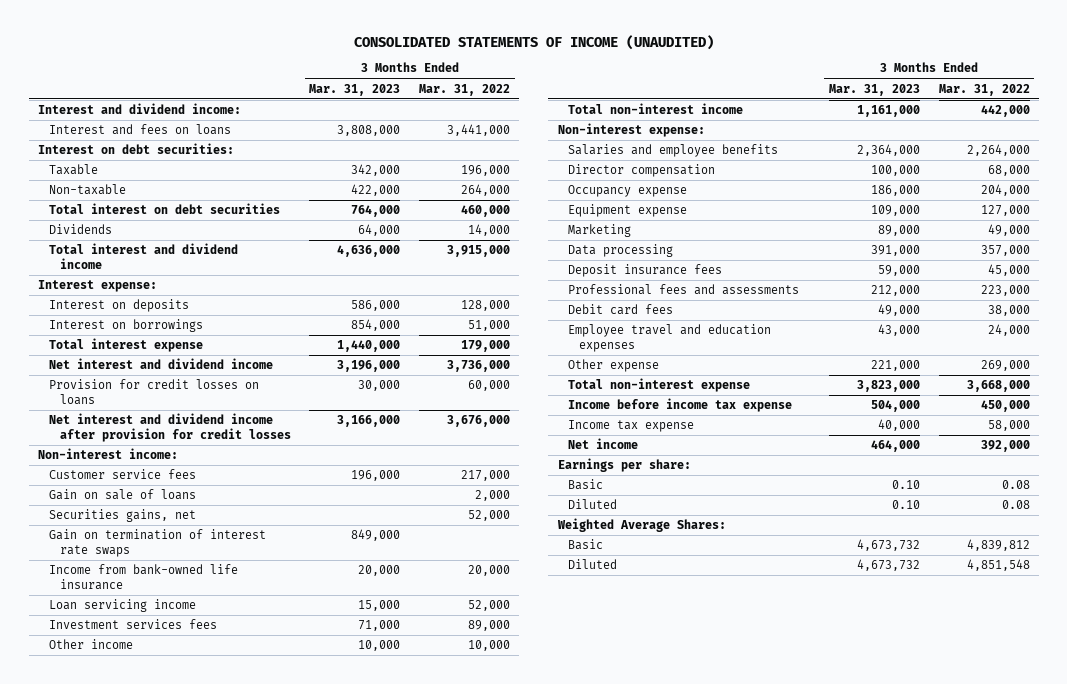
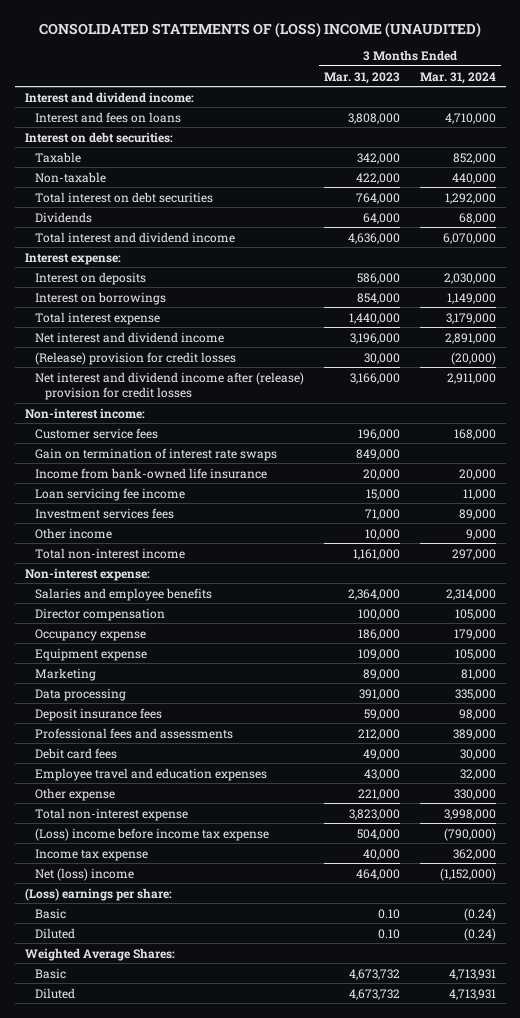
[353,34,714,50] CONSOLIDATED STATEMENTS OF INCOME (UNAUDITED) -> [39,21,482,38] CONSOLIDATED STATEMENTS OF (LOSS) INCOME (UNAUDITED)
[418,83,510,96] Mar. 31, 2022 -> none
none -> [419,71,496,84] Mar. 31, 2024
[48,379,259,405] Provision for credit losses on loans -> [35,351,237,365] (Release) provision for credit losses
[48,413,291,442] Net interest and dividend income after provision for credit losses -> [35,371,305,400] Net interest and dividend income after (release) provision for credit losses
[48,489,196,501] Gain on sale of loans -> none
[48,509,196,523] Securities gains, net -> none
[48,599,196,613] Loan servicing income -> [35,487,186,501] Loan servicing fee income
[568,398,793,413] Income before income tax expense -> [35,827,270,841] (Loss) income before income tax expense
[568,438,639,450] Net income -> [35,867,135,881] Net (loss) income
[557,458,691,473] Earnings per share: -> [24,887,172,901] (Loss) earnings per share:

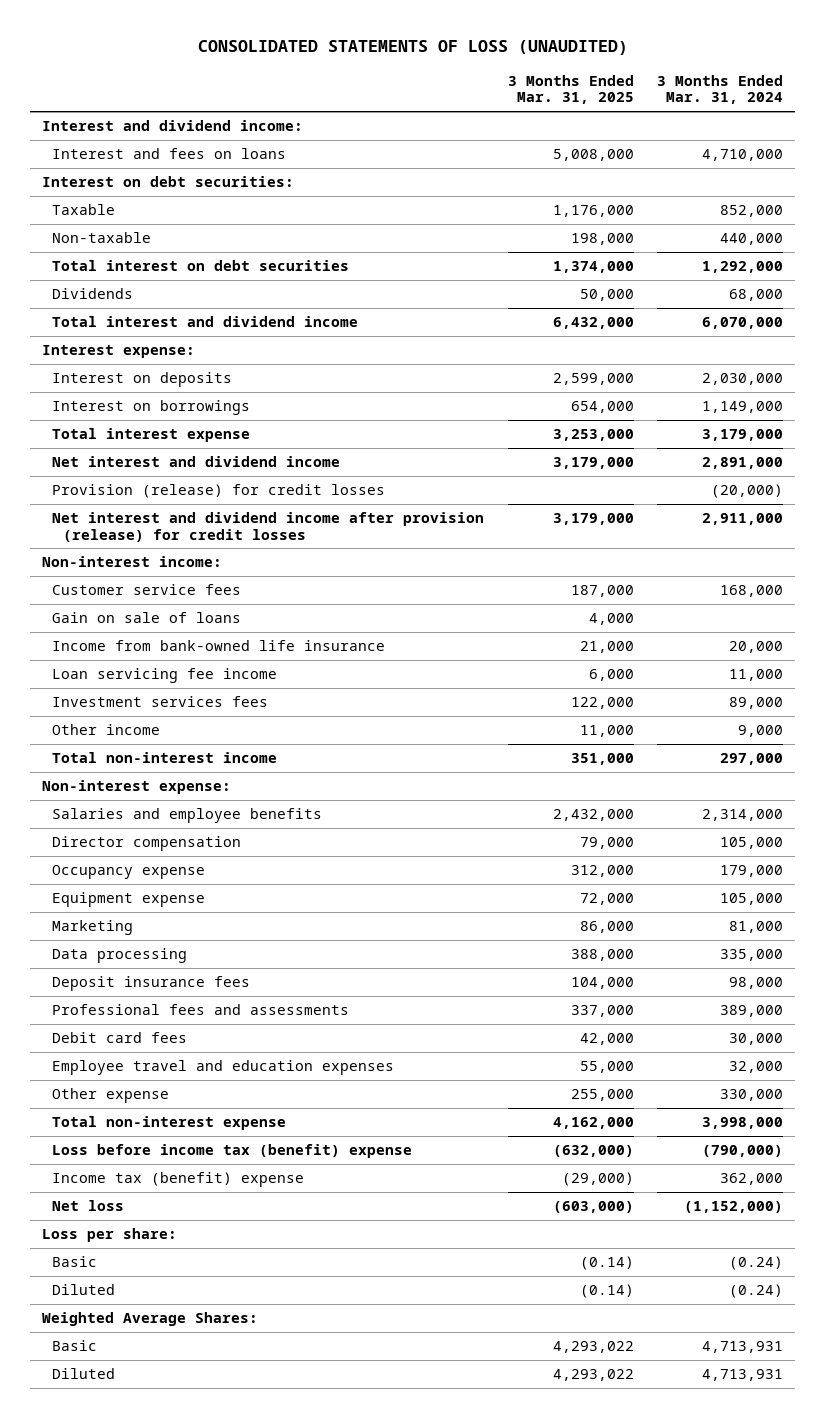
[39,21,482,38] CONSOLIDATED STATEMENTS OF (LOSS) INCOME (UNAUDITED) -> [197,40,628,56] CONSOLIDATED STATEMENTS OF LOSS (UNAUDITED)
[323,71,400,84] Mar. 31, 2023 -> none
none -> [507,74,634,105] 3 Months Ended Mar. 31, 2025
[35,351,237,365] (Release) provision for credit losses -> [52,483,386,498] Provision (release) for credit losses
[35,371,305,400] Net interest and dividend income after (release) provision for credit losses -> [52,511,485,542] Net interest and dividend income after provision (release) for credit losses
[35,447,278,461] Gain on termination of interest rate swaps -> none
none -> [52,611,242,623] Gain on sale of loans
[35,827,270,841] (Loss) income before income tax expense -> [52,1143,413,1158] Loss before income tax (benefit) expense
[35,848,149,861] Income tax expense -> [52,1171,305,1187] Income tax (benefit) expense
[35,867,135,881] Net (loss) income -> [52,1199,125,1211] Net loss
[24,887,172,901] (Loss) earnings per share: -> [41,1227,177,1242] Loss per share:

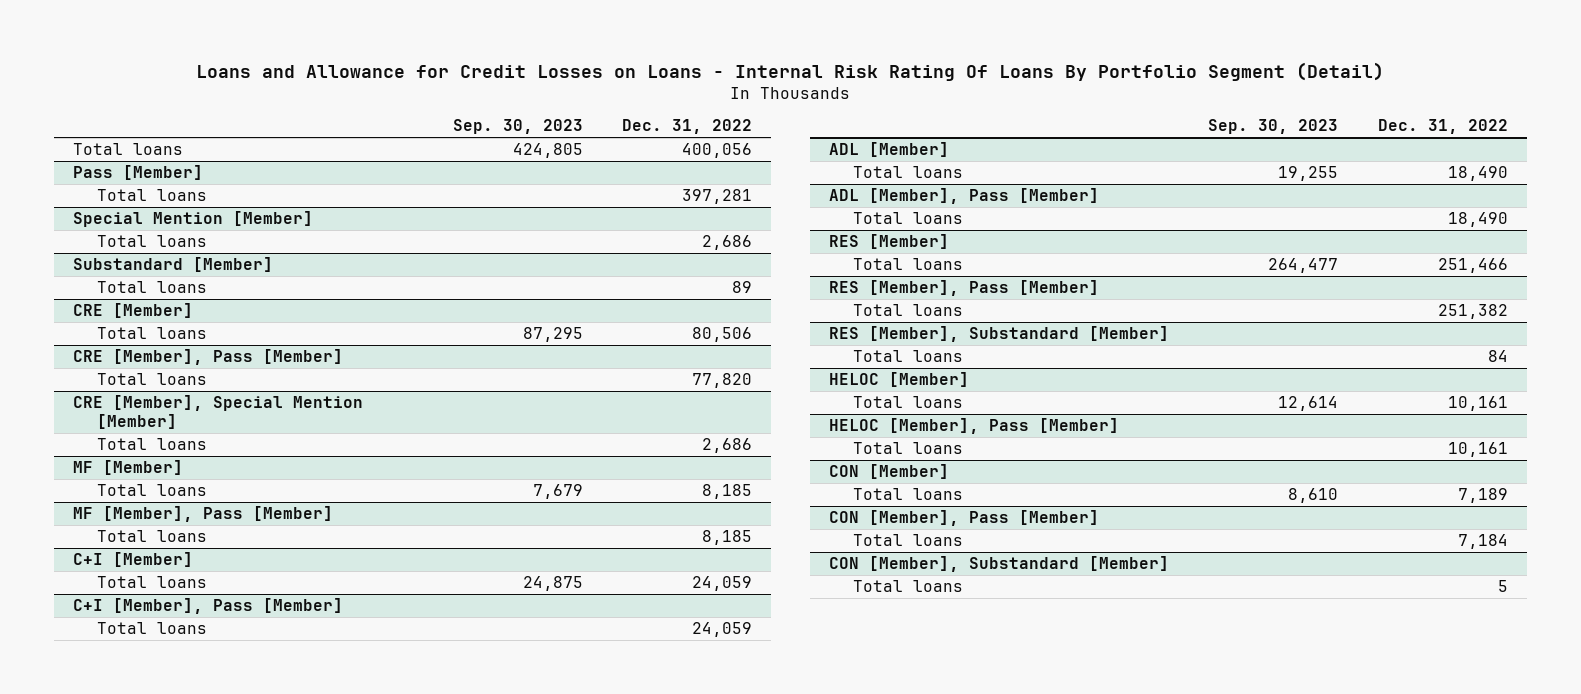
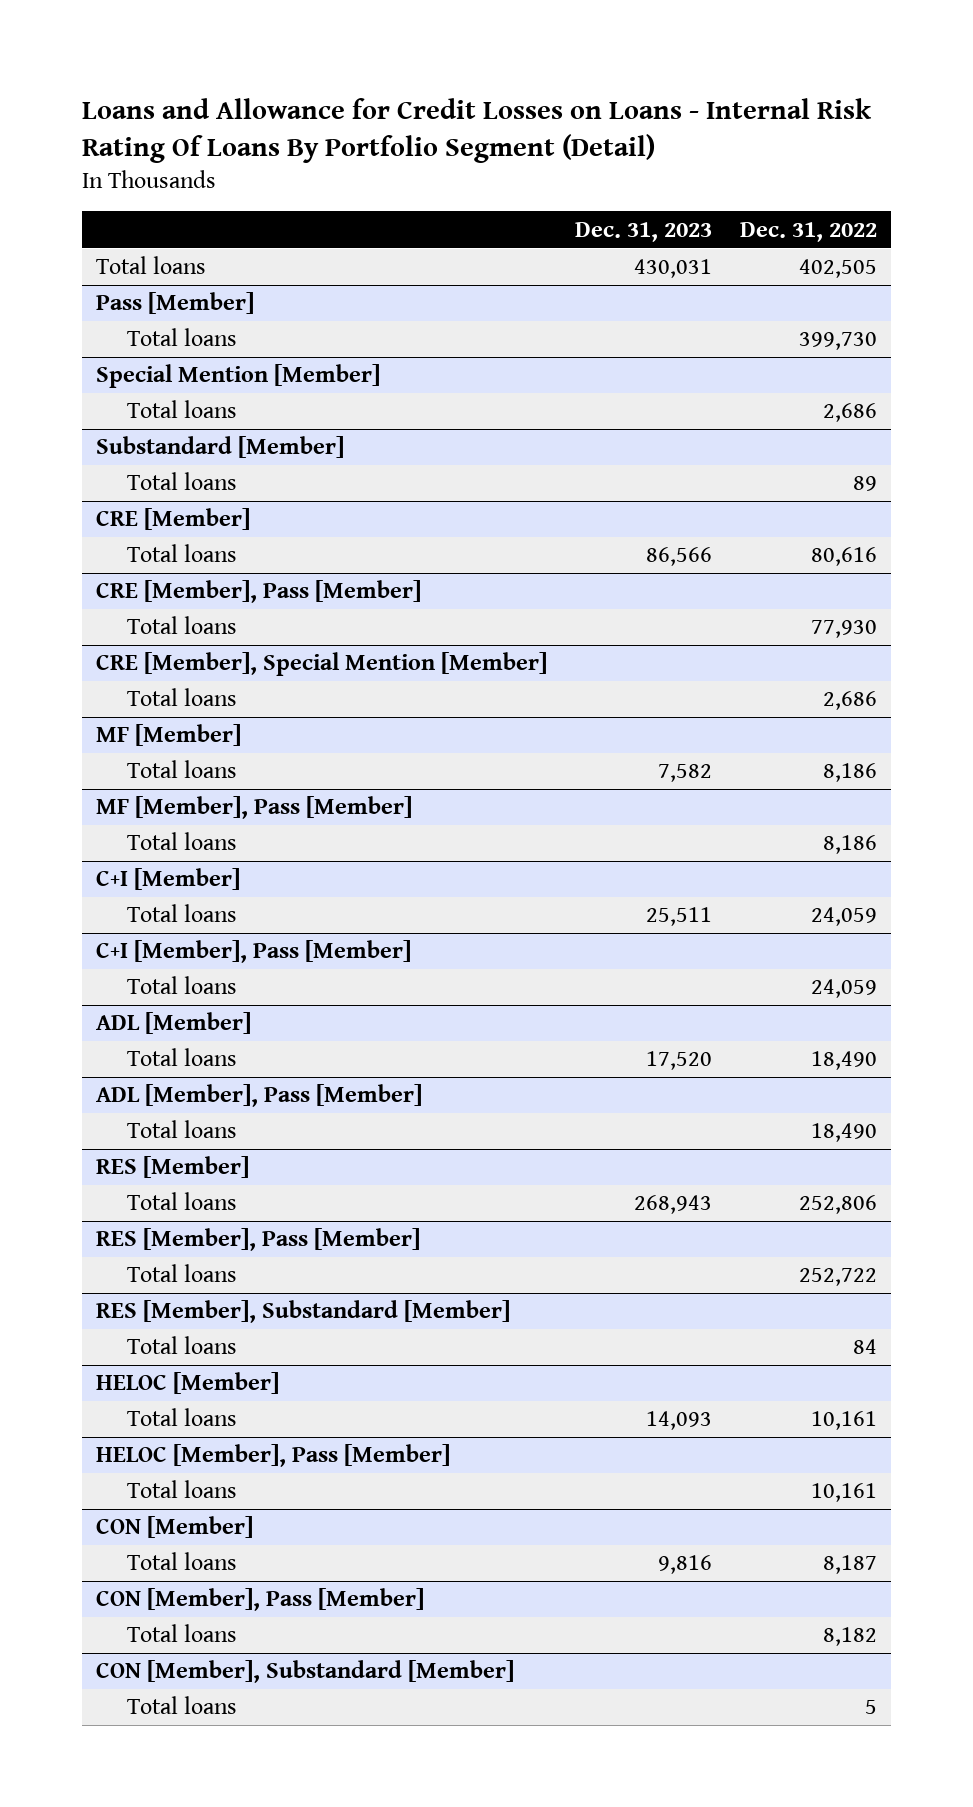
[452,119,583,135] Sep. 30, 2023 -> none
none -> [575,221,713,242] Dec. 31, 2023
[681,143,752,159] 400,056 -> [799,259,878,279] 402,505
[681,189,752,205] 397,281 -> [799,332,878,351] 399,730
[691,327,752,343] 80,506 -> [811,547,878,567] 80,616
[691,373,752,389] 77,820 -> [811,620,878,639] 77,930
[701,484,752,500] 8,185 -> [823,763,878,783] 8,186
[701,530,752,546] 8,185 -> [823,835,878,855] 8,186
[1437,258,1508,274] 251,466 -> [799,1195,878,1215] 252,806
[1437,304,1508,320] 251,382 -> [799,1268,878,1287] 252,722
[1457,488,1508,504] 7,189 -> [823,1555,878,1575] 8,187
[1457,534,1508,550] 7,184 -> [823,1627,878,1647] 8,182

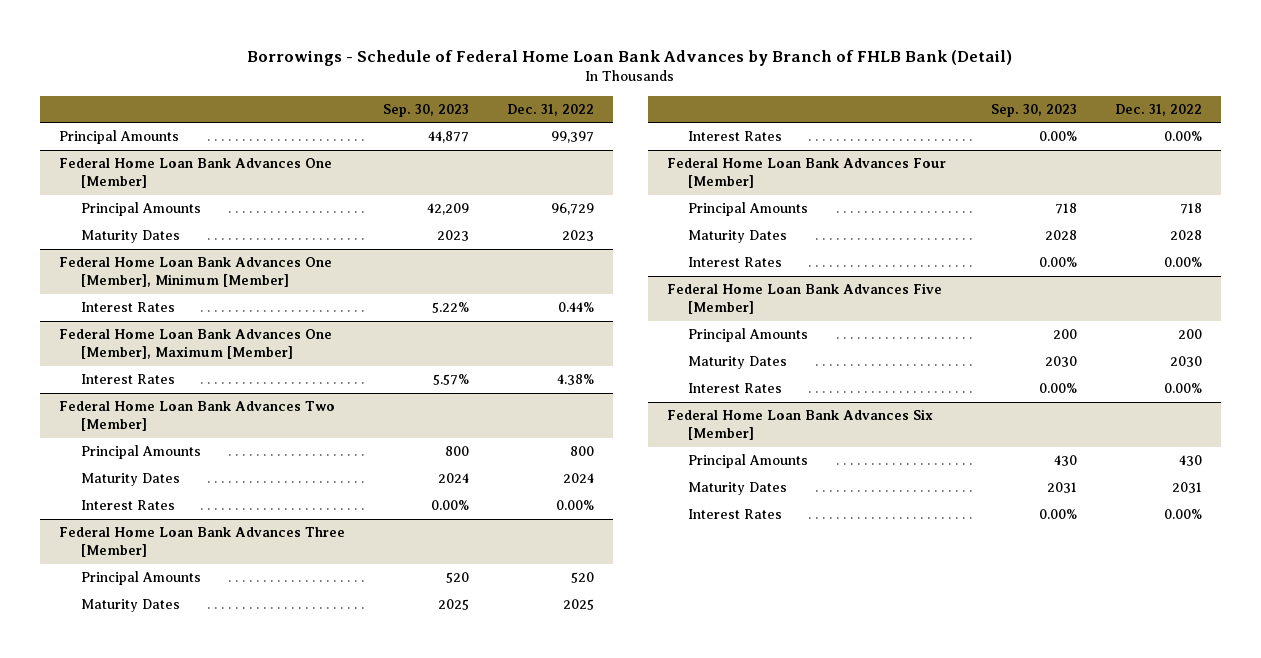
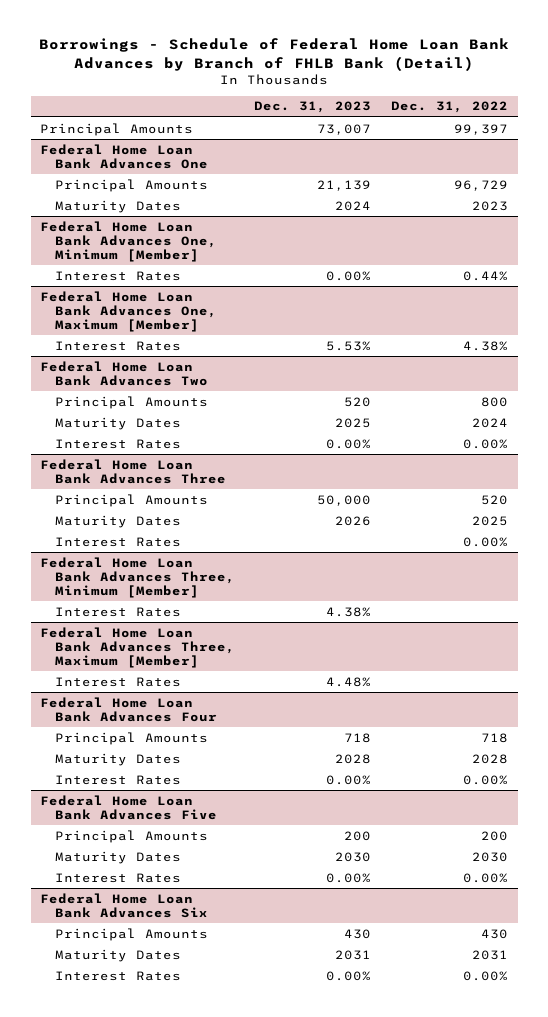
[383,103,470,117] Sep. 30, 2023 -> none
none -> [254,101,372,114] Dec. 31, 2023
[59,158,333,189] Federal Home Loan Bank Advances One [Member] -> [40,143,208,169] Federal Home Loan Bank Advances One
[59,257,333,288] Federal Home Loan Bank Advances One [Member], Minimum [Member] -> [40,220,217,262] Federal Home Loan Bank Advances One, Minimum [Member]
[59,329,333,360] Federal Home Loan Bank Advances One [Member], Maximum [Member] -> [40,290,217,332] Federal Home Loan Bank Advances One, Maximum [Member]
[59,401,336,432] Federal Home Loan Bank Advances Two [Member] -> [40,360,208,386] Federal Home Loan Bank Advances Two
[59,527,346,558] Federal Home Loan Bank Advances Three [Member] -> [40,458,226,484] Federal Home Loan Bank Advances Three
none -> [40,556,235,598] Federal Home Loan Bank Advances Three, Minimum [Member]
none -> [54,606,181,617] Interest Rates
none -> [40,626,235,668] Federal Home Loan Bank Advances Three, Maximum [Member]
none -> [54,676,181,687] Interest Rates
[667,158,947,189] Federal Home Loan Bank Advances Four [Member] -> [40,696,217,722] Federal Home Loan Bank Advances Four
[667,283,943,315] Federal Home Loan Bank Advances Five [Member] -> [40,794,217,820] Federal Home Loan Bank Advances Five
[667,409,934,441] Federal Home Loan Bank Advances Six [Member] -> [40,892,208,918] Federal Home Loan Bank Advances Six

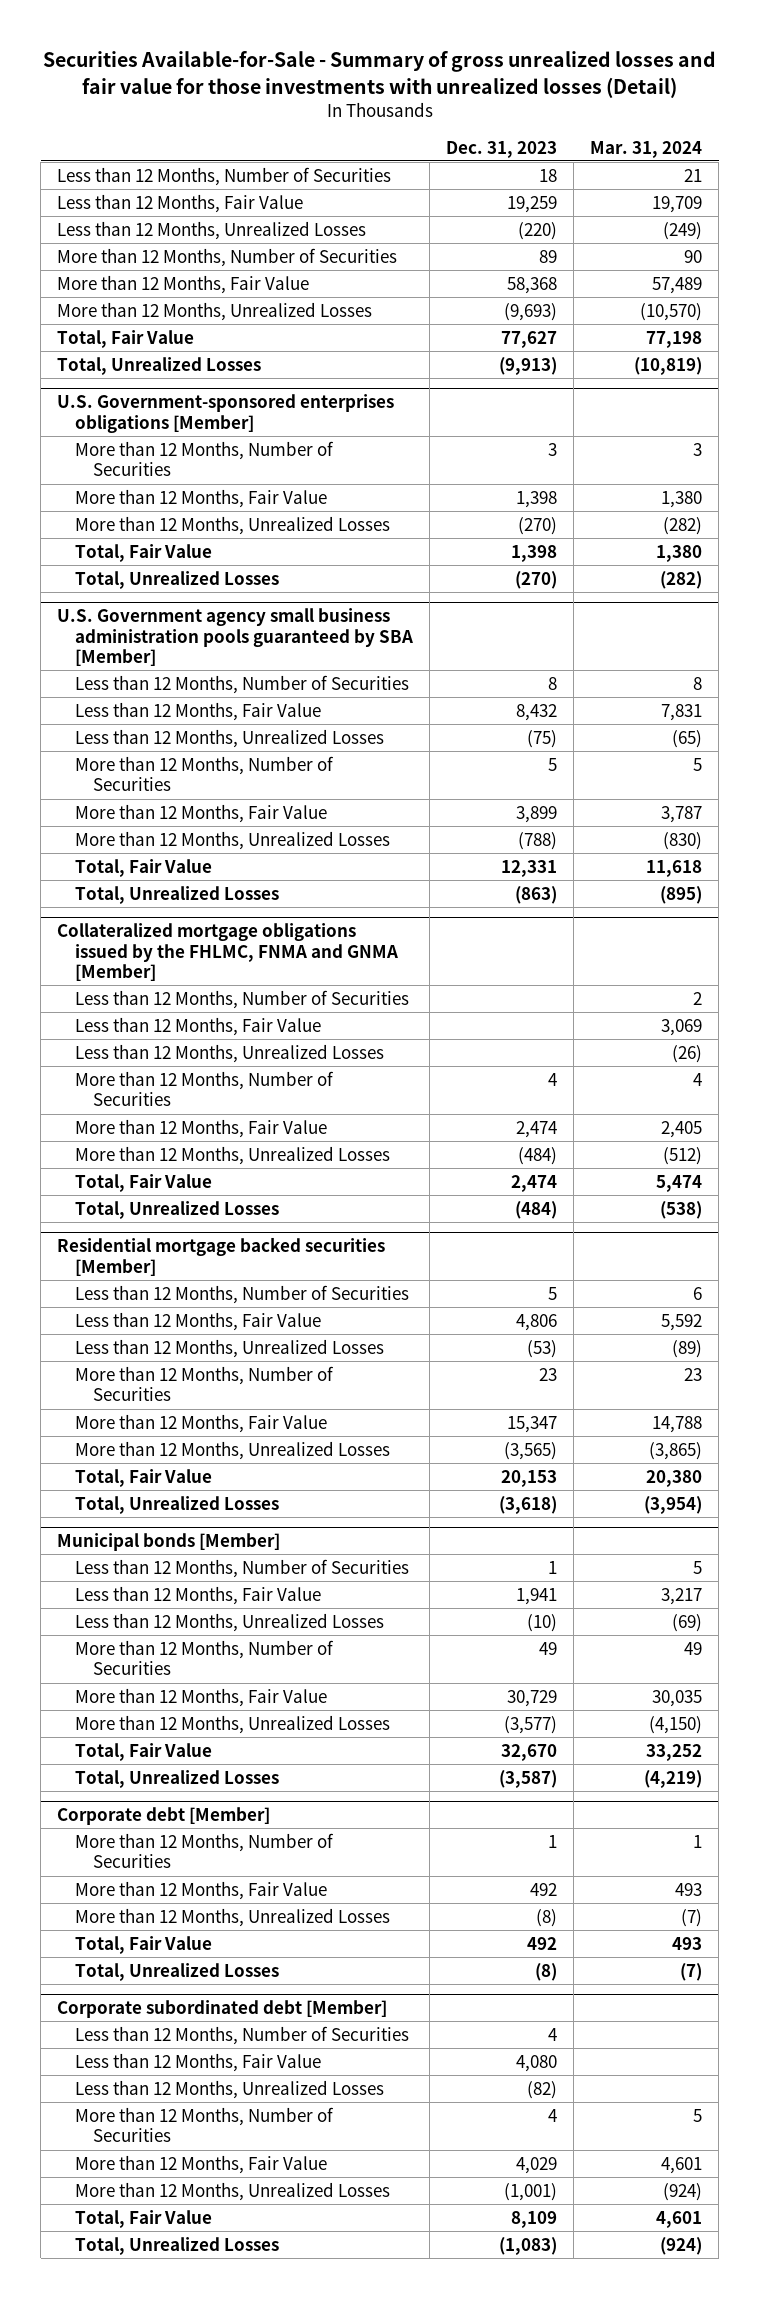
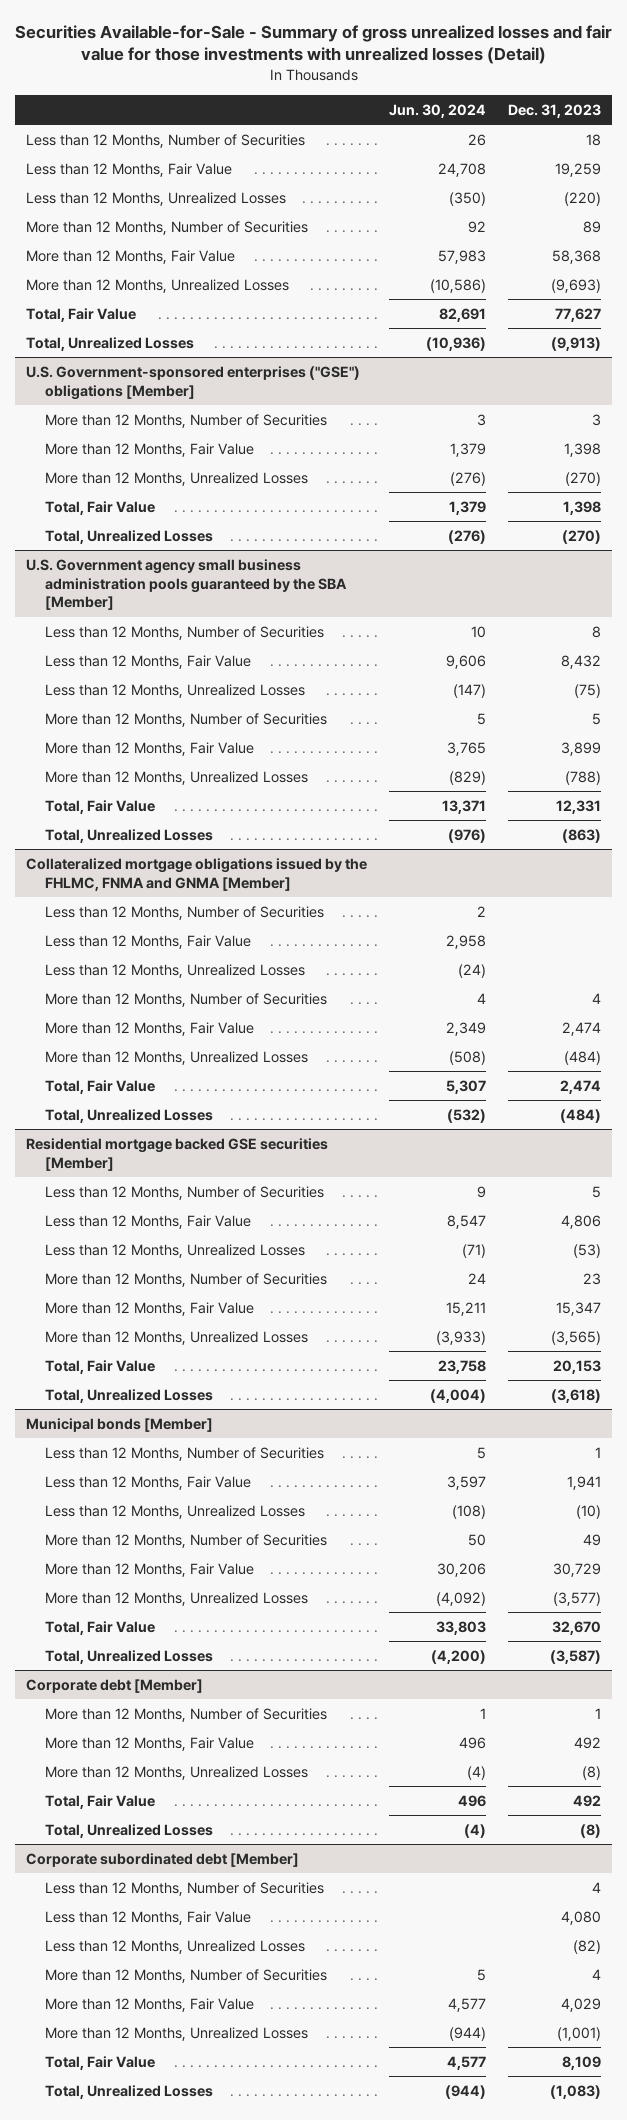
[590,140,703,158] Mar. 31, 2024 -> none
none -> [389,103,487,118] Jun. 30, 2024
[57,393,395,433] U.S. Government-sponsored enterprises obligations [Member] -> [25,365,360,400] U.S. Government-sponsored enterprises ("GSE") obligations [Member]
[57,607,414,667] U.S. Government agency small business administration pools guaranteed by SBA [Member] -> [25,558,348,611] U.S. Government agency small business administration pools guaranteed by the SBA [Member]
[57,1236,386,1276] Residential mortgage backed securities [Member] -> [25,1137,328,1171] Residential mortgage backed GSE securities [Member]

